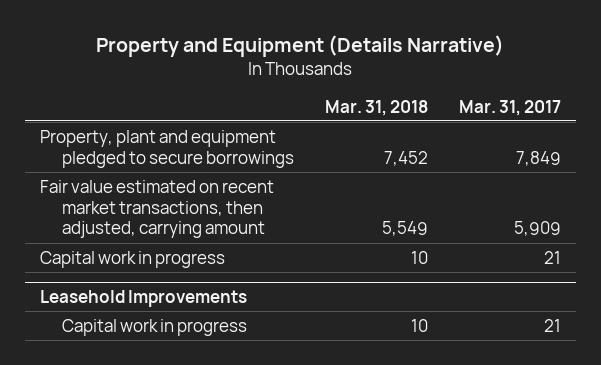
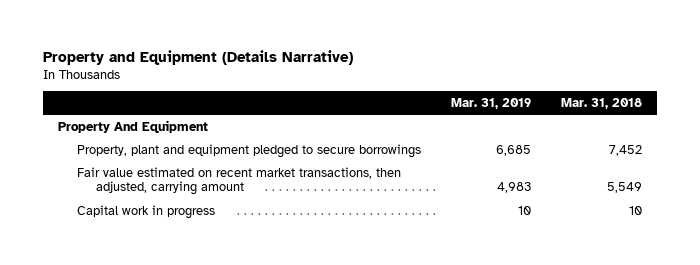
[458,99,561,116] Mar. 31, 2017 -> none
none -> [450,98,531,110] Mar. 31, 2019
none -> [57,119,208,133] Property And Equipment
[40,290,248,308] Leasehold Improvements -> none
[62,318,248,336] Capital work in progress -> none

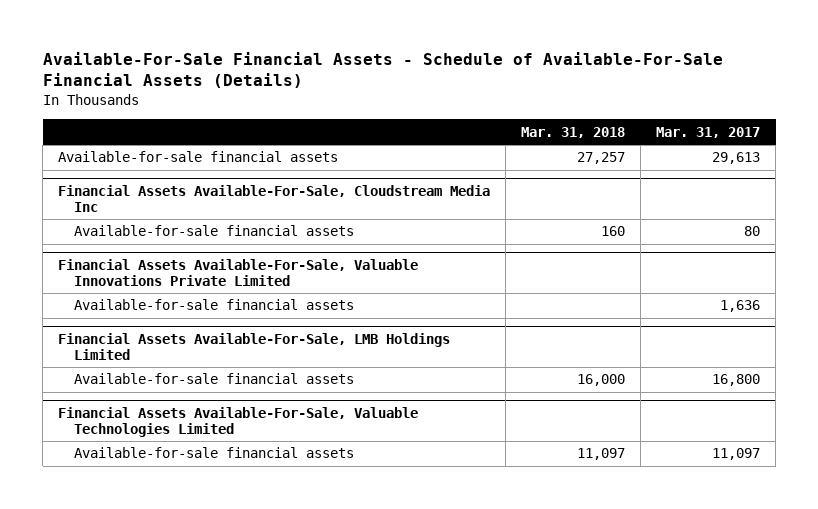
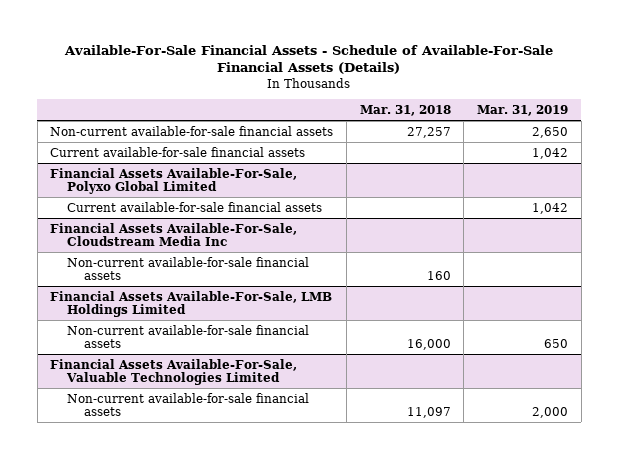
[656,126,761,138] Mar. 31, 2017 -> none
none -> [476,104,568,116] Mar. 31, 2019
[58,151,339,163] Available-for-sale financial assets -> [50,125,334,136] Non-current available-for-sale financial assets
none -> [50,146,306,157] Current available-for-sale financial assets
none -> [50,167,298,195] Financial Assets Available-For-Sale, Polyxo Global Limited
none -> [67,201,323,212] Current available-for-sale financial assets
[58,258,419,287] Financial Assets Available-For-Sale, Valuable Innovations Private Limited -> none
[74,299,355,311] Available-for-sale financial assets -> none
[74,225,355,237] Available-for-sale financial assets -> [67,256,310,281] Non-current available-for-sale financial assets
[74,373,355,385] Available-for-sale financial assets -> [67,324,310,349] Non-current available-for-sale financial assets
[74,447,355,459] Available-for-sale financial assets -> [67,392,310,417] Non-current available-for-sale financial assets

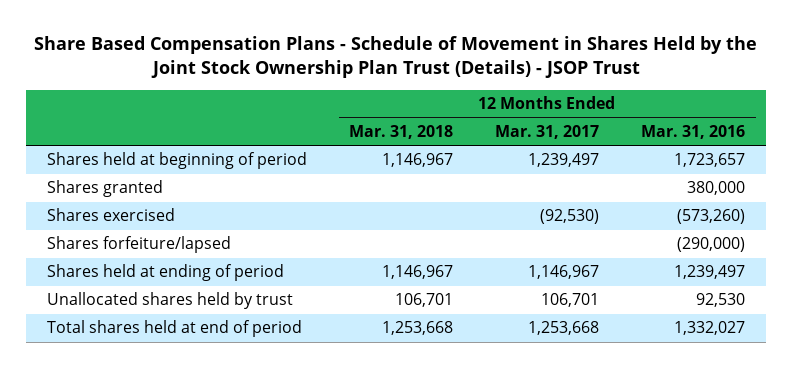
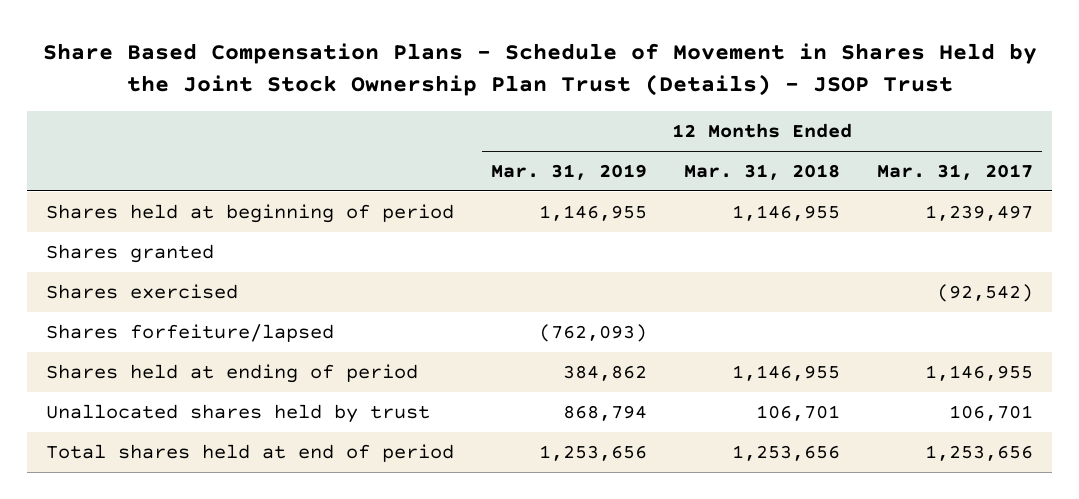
[641,124,746,139] Mar. 31, 2016 -> none
none -> [490,163,647,180] Mar. 31, 2019
[382,153,454,168] 1,146,967 -> [732,204,841,221] 1,146,955
[540,209,600,225] (92,530) -> [937,283,1034,302] (92,542)
[382,265,454,280] 1,146,967 -> [732,364,841,381] 1,146,955
[528,265,600,280] 1,146,967 -> [925,364,1034,381] 1,146,955
[382,321,454,336] 1,253,668 -> [732,444,841,461] 1,253,656
[528,321,600,336] 1,253,668 -> [925,444,1034,461] 1,253,656

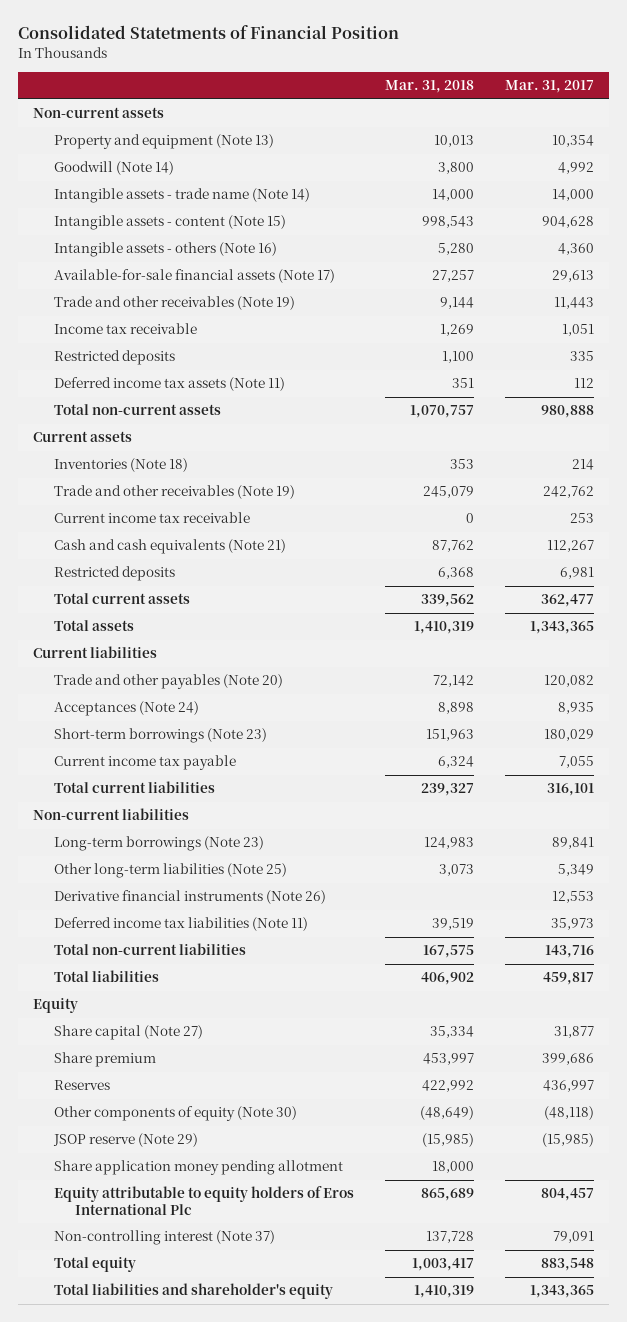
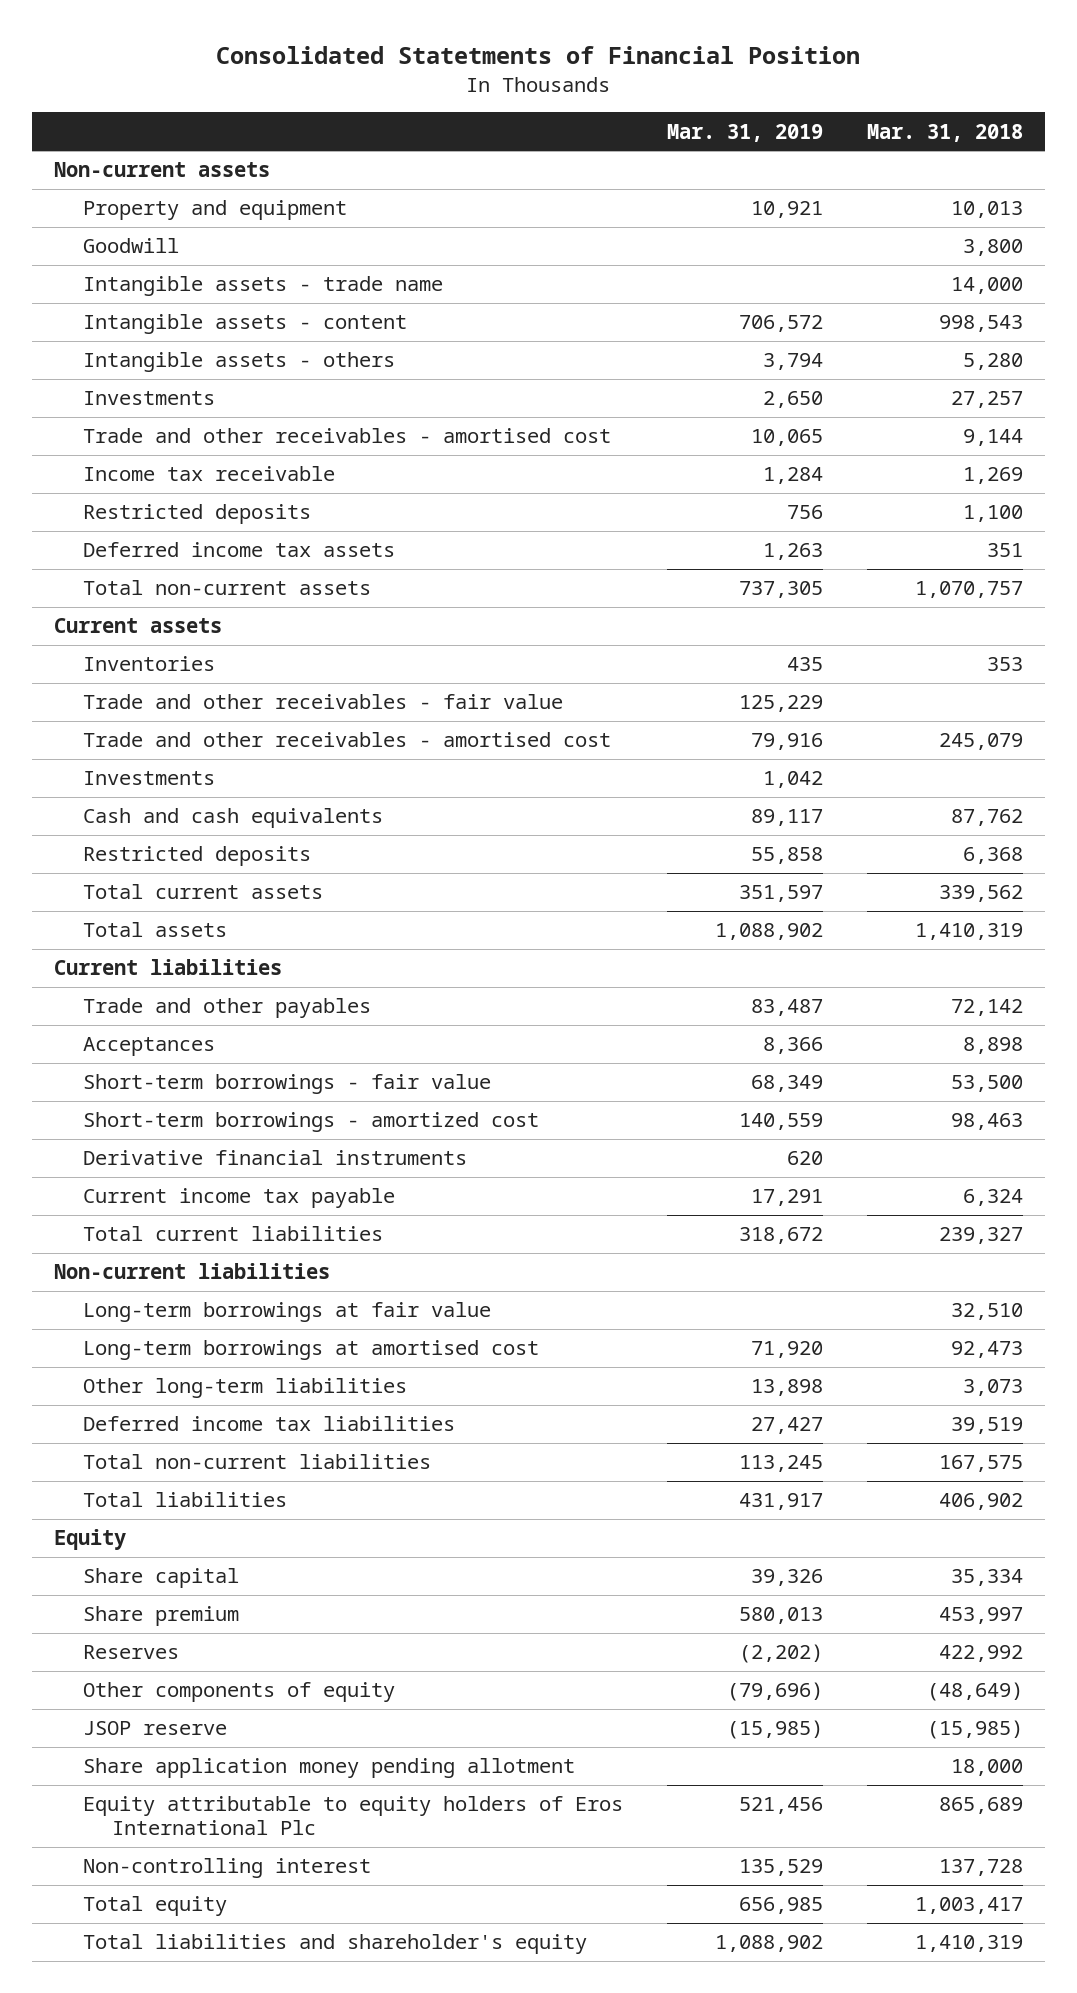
[504,80,594,94] Mar. 31, 2017 -> none
none -> [667,123,824,142] Mar. 31, 2019
[54,134,275,150] Property and equipment (Note 13) -> [83,200,348,221] Property and equipment
[54,161,175,176] Goodwill (Note 14) -> [83,238,180,254] Goodwill
[54,188,311,204] Intangible assets - trade name (Note 14) -> [83,276,444,297] Intangible assets - trade name
[54,215,287,231] Intangible assets - content (Note 15) -> [83,314,408,335] Intangible assets - content
[54,242,278,258] Intangible assets - others (Note 16) -> [83,352,396,373] Intangible assets - others
[54,269,336,284] Available-for-sale financial assets (Note 17) -> [83,391,216,406] Investments
[54,296,296,311] Trade and other receivables (Note 19) -> [83,428,612,444] Trade and other receivables - amortised cost
[54,377,286,392] Deferred income tax assets (Note 11) -> [83,542,396,558] Deferred income tax assets
[54,512,251,524] Current income tax receivable -> none
[54,458,189,473] Inventories (Note 18) -> [83,656,216,672] Inventories
none -> [83,694,564,710] Trade and other receivables - fair value
[54,485,296,500] Trade and other receivables (Note 19) -> [83,732,612,748] Trade and other receivables - amortised cost
none -> [83,771,216,786] Investments
[54,539,287,555] Cash and cash equivalents (Note 21) -> [83,808,384,829] Cash and cash equivalents
[54,674,284,690] Trade and other payables (Note 20) -> [83,998,372,1019] Trade and other payables
[54,701,200,717] Acceptances (Note 24) -> [83,1037,216,1057] Acceptances
none -> [83,1074,492,1095] Short-term borrowings - fair value
[54,728,268,744] Short-term borrowings (Note 23) -> [83,1112,540,1133] Short-term borrowings - amortized cost
[426,729,475,742] 151,963 -> [950,1113,1023,1131] 98,463
none -> [83,1150,468,1166] Derivative financial instruments
[54,890,327,905] Derivative financial instruments (Note 26) -> none
none -> [83,1302,492,1323] Long-term borrowings at fair value
[54,836,265,852] Long-term borrowings (Note 23) -> [83,1340,540,1361] Long-term borrowings at amortised cost
[424,837,475,850] 124,983 -> [950,1341,1023,1359] 92,473
[54,863,288,879] Other long-term liabilities (Note 25) -> [83,1378,408,1399] Other long-term liabilities
[54,917,309,932] Deferred income tax liabilities (Note 11) -> [83,1416,456,1432] Deferred income tax liabilities
[54,1025,204,1041] Share capital (Note 27) -> [83,1568,240,1589] Share capital
[54,1106,298,1122] Other components of equity (Note 30) -> [83,1682,396,1703] Other components of equity
[53,1133,199,1148] JSOP reserve (Note 29) -> [83,1721,228,1736] JSOP reserve
[54,1230,276,1246] Non-controlling interest (Note 37) -> [83,1858,372,1879] Non-controlling interest

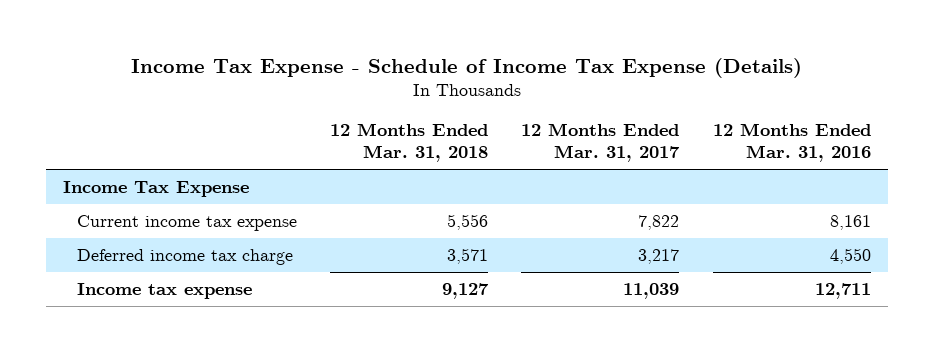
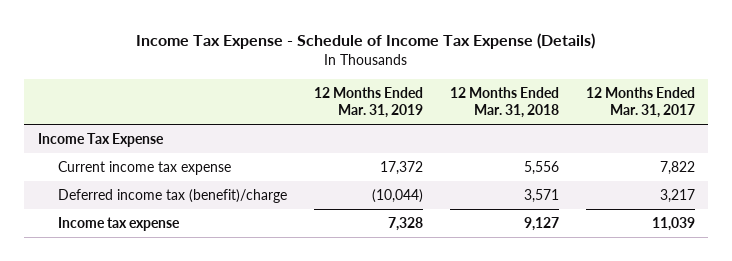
[712,123,871,163] 12 Months Ended Mar. 31, 2016 -> none
none -> [313,87,423,119] 12 Months Ended Mar. 31, 2019
[76,248,293,265] Deferred income tax charge -> [57,189,287,204] Deferred income tax (benefit)/charge

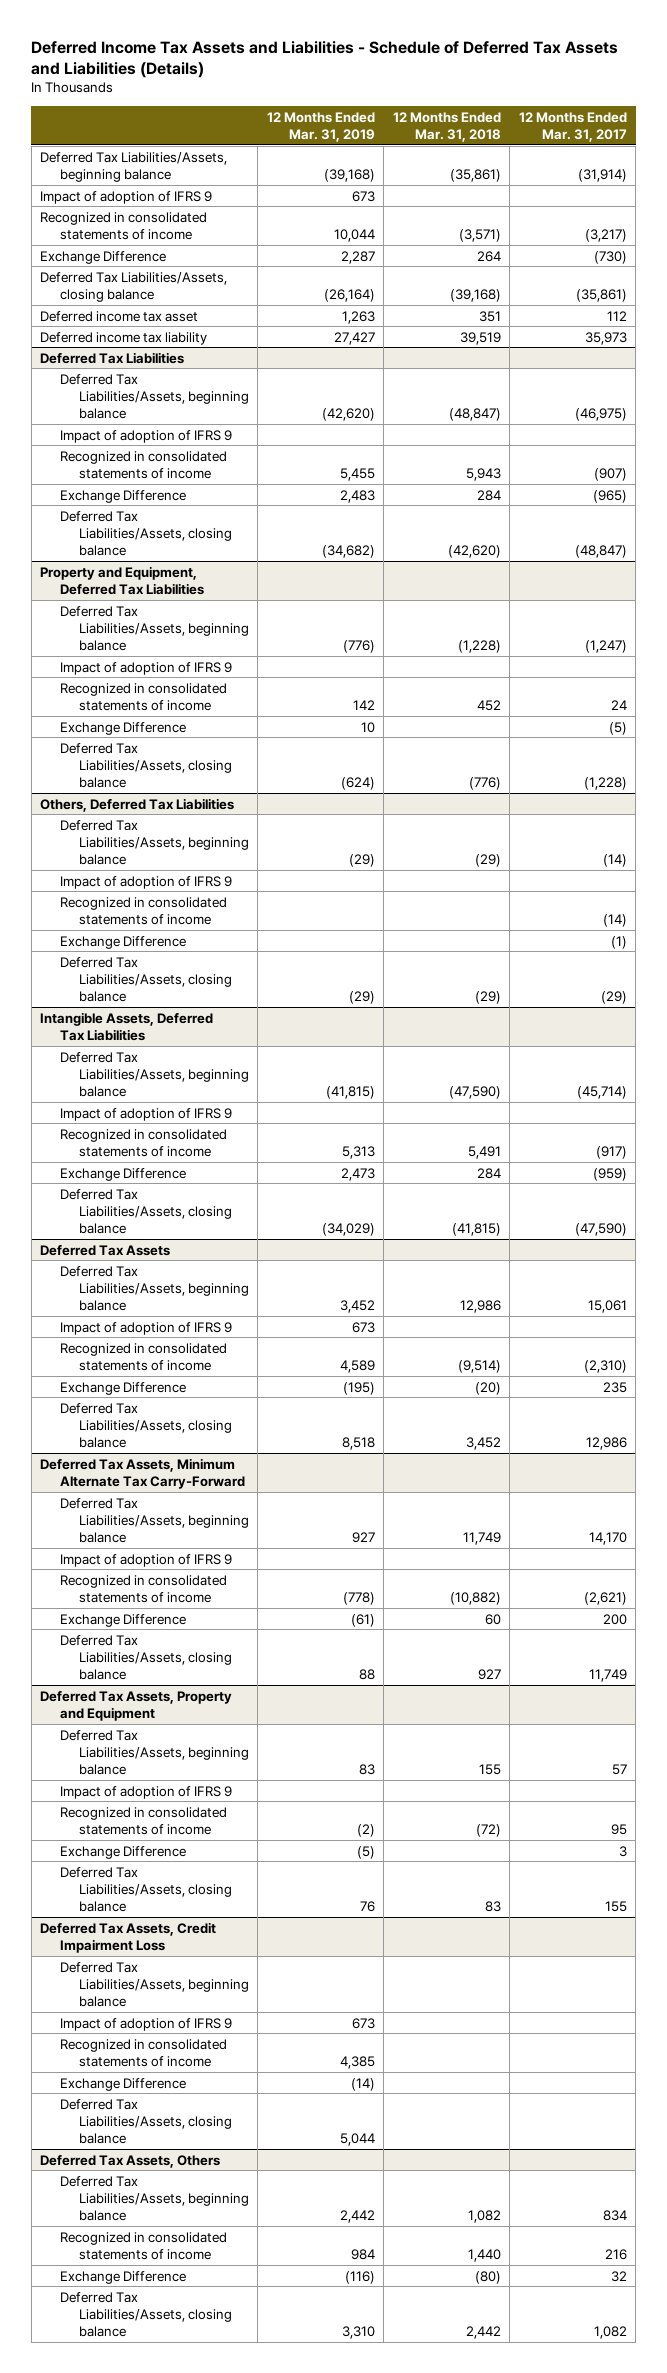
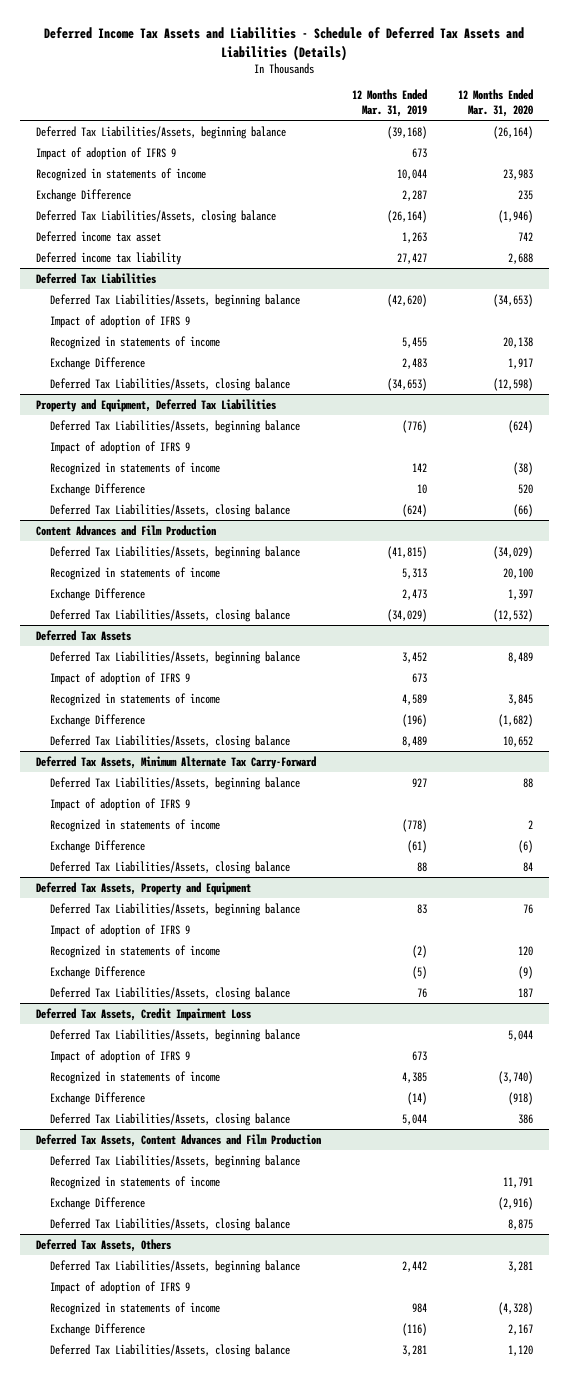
[392,111,501,143] 12 Months Ended Mar. 31, 2018 -> none
[518,111,627,143] 12 Months Ended Mar. 31, 2017 -> none
none -> [458,89,534,117] 12 Months Ended Mar. 31, 2020
[40,211,208,241] Recognized in consolidated statements of income -> [35,167,206,181] Recognized in statements of income
[59,450,227,480] Recognized in consolidated statements of income -> [49,335,220,349] Recognized in statements of income
[321,545,375,559] (34,682) -> [386,377,427,391] (34,653)
[59,682,227,712] Recognized in consolidated statements of income -> [49,461,220,475] Recognized in statements of income
[40,797,235,812] Others, Deferred Tax Liabilities -> none
[59,819,249,866] Deferred Tax Liabilities/Assets, beginning balance -> none
[59,875,232,889] Impact of adoption of IFRS 9 -> none
[59,896,227,926] Recognized in consolidated statements of income -> none
[59,935,186,949] Exchange Difference -> none
[59,956,232,1003] Deferred Tax Liabilities/Assets, closing balance -> none
[40,1011,214,1042] Intangible Assets, Deferred Tax Liabilities -> none
none -> [35,524,216,536] Content Advances and Film Production
[59,1107,232,1121] Impact of adoption of IFRS 9 -> none
[59,1128,227,1158] Recognized in consolidated statements of income -> [49,566,220,580] Recognized in statements of income
[59,1342,227,1372] Recognized in consolidated statements of income -> [49,692,220,706] Recognized in statements of income
[342,1381,375,1395] (195) -> [401,713,427,727] (196)
[341,1437,375,1451] 8,518 -> [401,735,427,747] 8,489
[59,1574,227,1604] Recognized in consolidated statements of income -> [49,818,220,832] Recognized in statements of income
[59,1806,227,1836] Recognized in consolidated statements of income -> [49,944,220,958] Recognized in statements of income
[59,2038,227,2068] Recognized in consolidated statements of income -> [49,1070,220,1084] Recognized in statements of income
none -> [35,1133,321,1147] Deferred Tax Assets, Content Advances and Film Production
none -> [49,1154,300,1168] Deferred Tax Liabilities/Assets, beginning balance
none -> [49,1175,220,1189] Recognized in statements of income
none -> [49,1196,145,1210] Exchange Difference
none -> [49,1217,290,1231] Deferred Tax Liabilities/Assets, closing balance
none -> [49,1280,190,1294] Impact of adoption of IFRS 9
[59,2231,227,2261] Recognized in consolidated statements of income -> [49,1301,220,1315] Recognized in statements of income
[341,2326,375,2340] 3,310 -> [401,1344,427,1356] 3,281

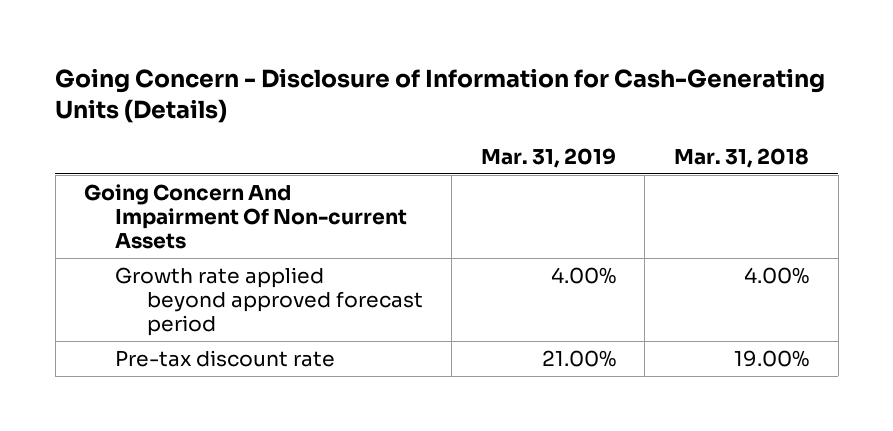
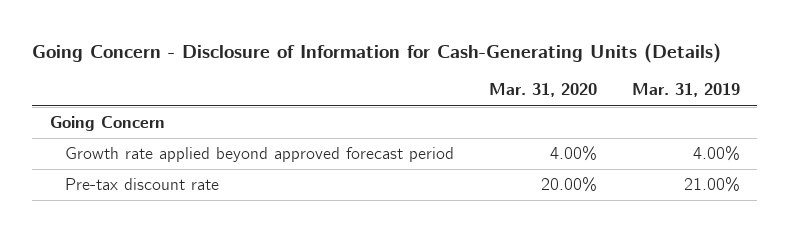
[673,147,809,168] Mar. 31, 2018 -> none
none -> [489,83,598,98] Mar. 31, 2020
[84,183,408,250] Going Concern And Impairment Of Non-current Assets -> [49,116,165,132] Going Concern

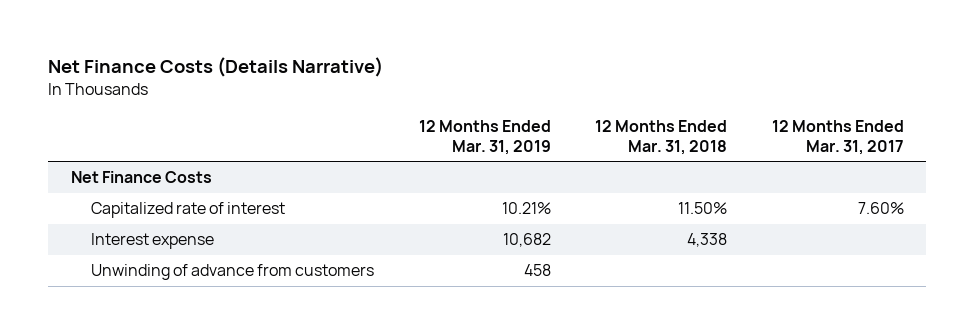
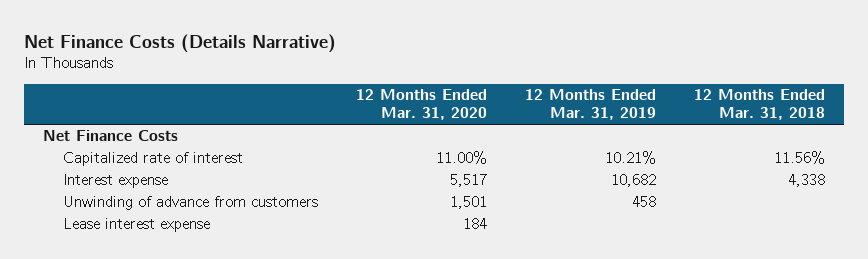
[771,119,904,155] 12 Months Ended Mar. 31, 2017 -> none
none -> [356,89,488,121] 12 Months Ended Mar. 31, 2020
[678,202,728,215] 11.50% -> [774,151,826,165] 11.56%
none -> [63,218,211,233] Lease interest expense

